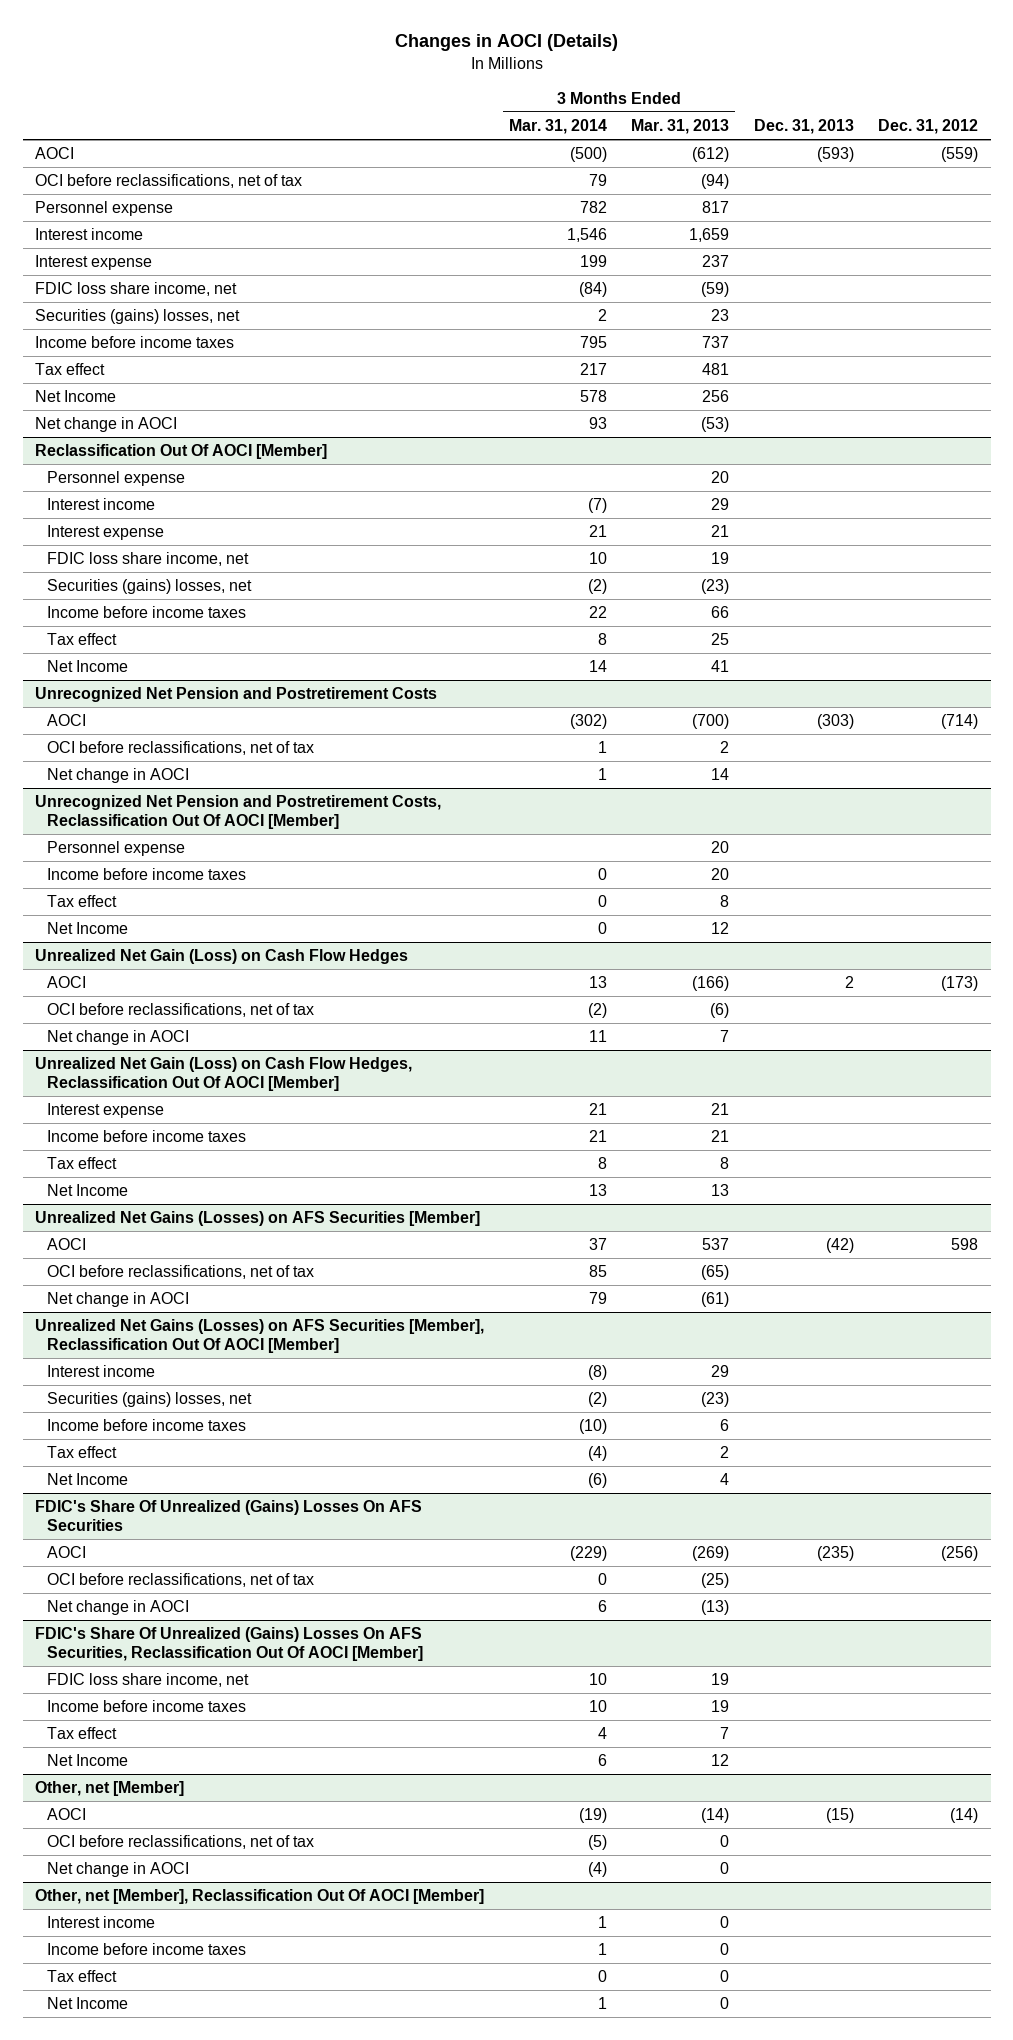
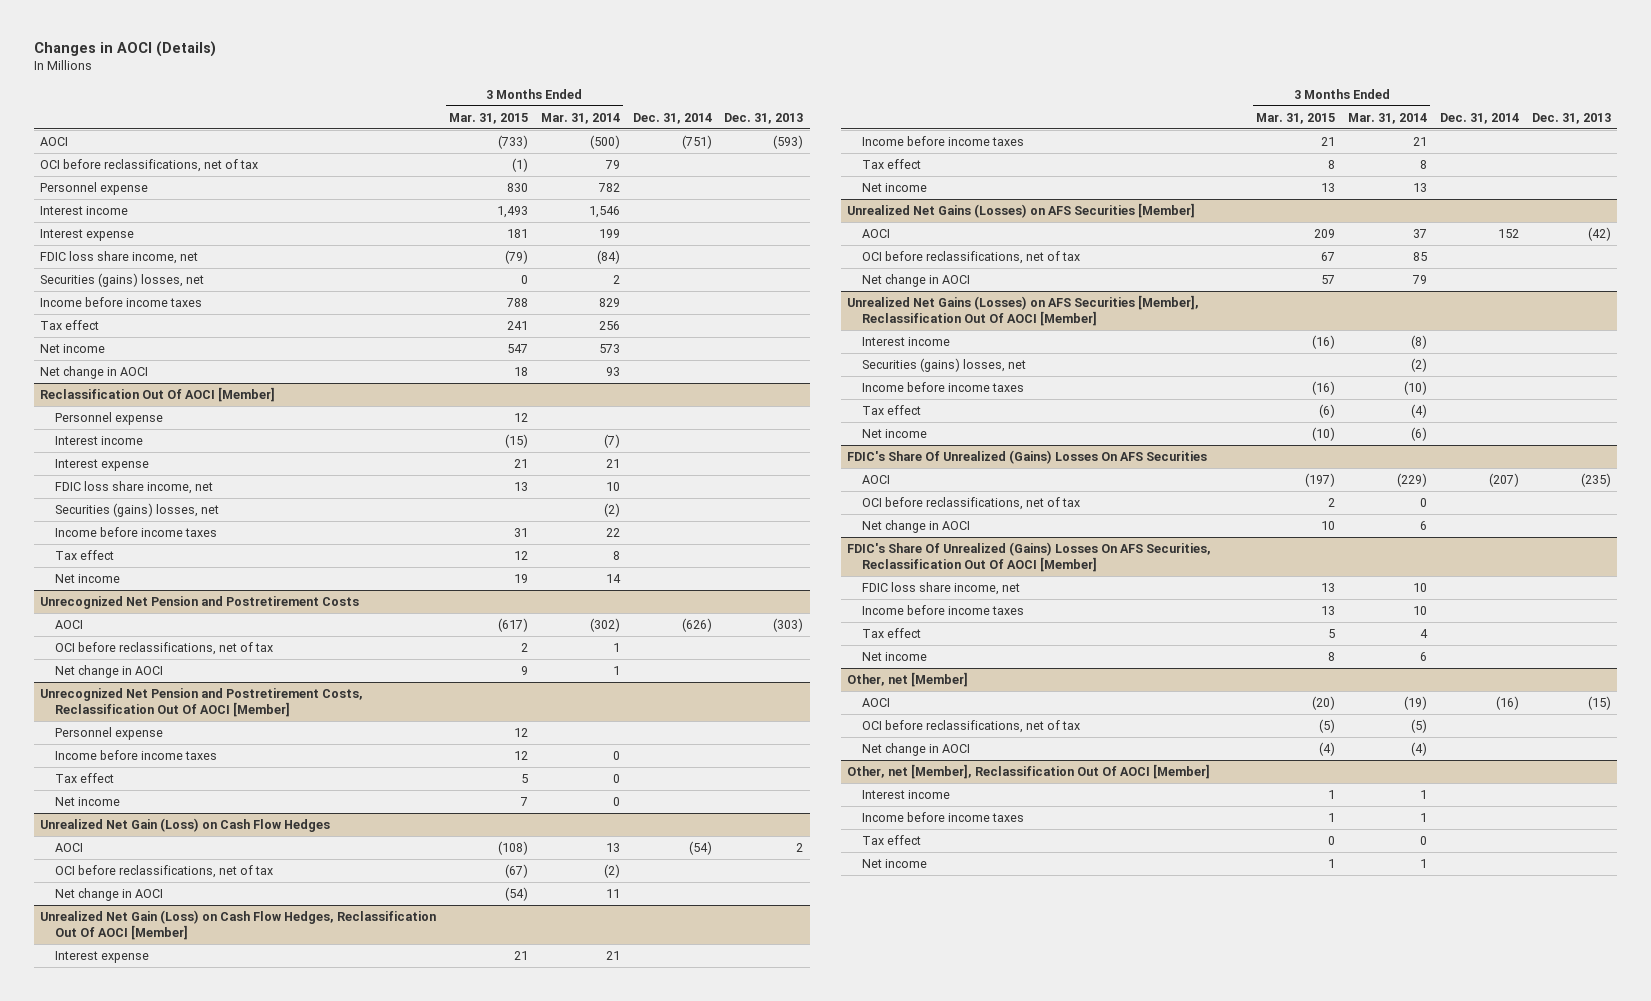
[631,119,730,135] Mar. 31, 2013 -> none
[878,119,979,135] Dec. 31, 2012 -> none
none -> [449,112,529,124] Mar. 31, 2015
none -> [632,112,712,124] Dec. 31, 2014
[579,336,607,349] 795 -> [598,297,620,307] 829
[579,363,607,376] 217 -> [598,320,620,330] 256
[35,390,117,403] Net Income -> [40,343,106,353] Net income
[579,390,607,403] 578 -> [598,343,620,353] 573
[46,660,128,673] Net Income -> [54,573,120,583] Net income
[46,922,128,935] Net Income -> [54,796,120,806] Net income
[46,1184,128,1197] Net Income -> [862,182,928,192] Net income
[46,1473,128,1486] Net Income -> [862,428,928,438] Net income
[46,1754,128,1767] Net Income -> [862,651,928,661] Net income
[46,1997,128,2010] Net Income -> [862,858,928,868] Net income

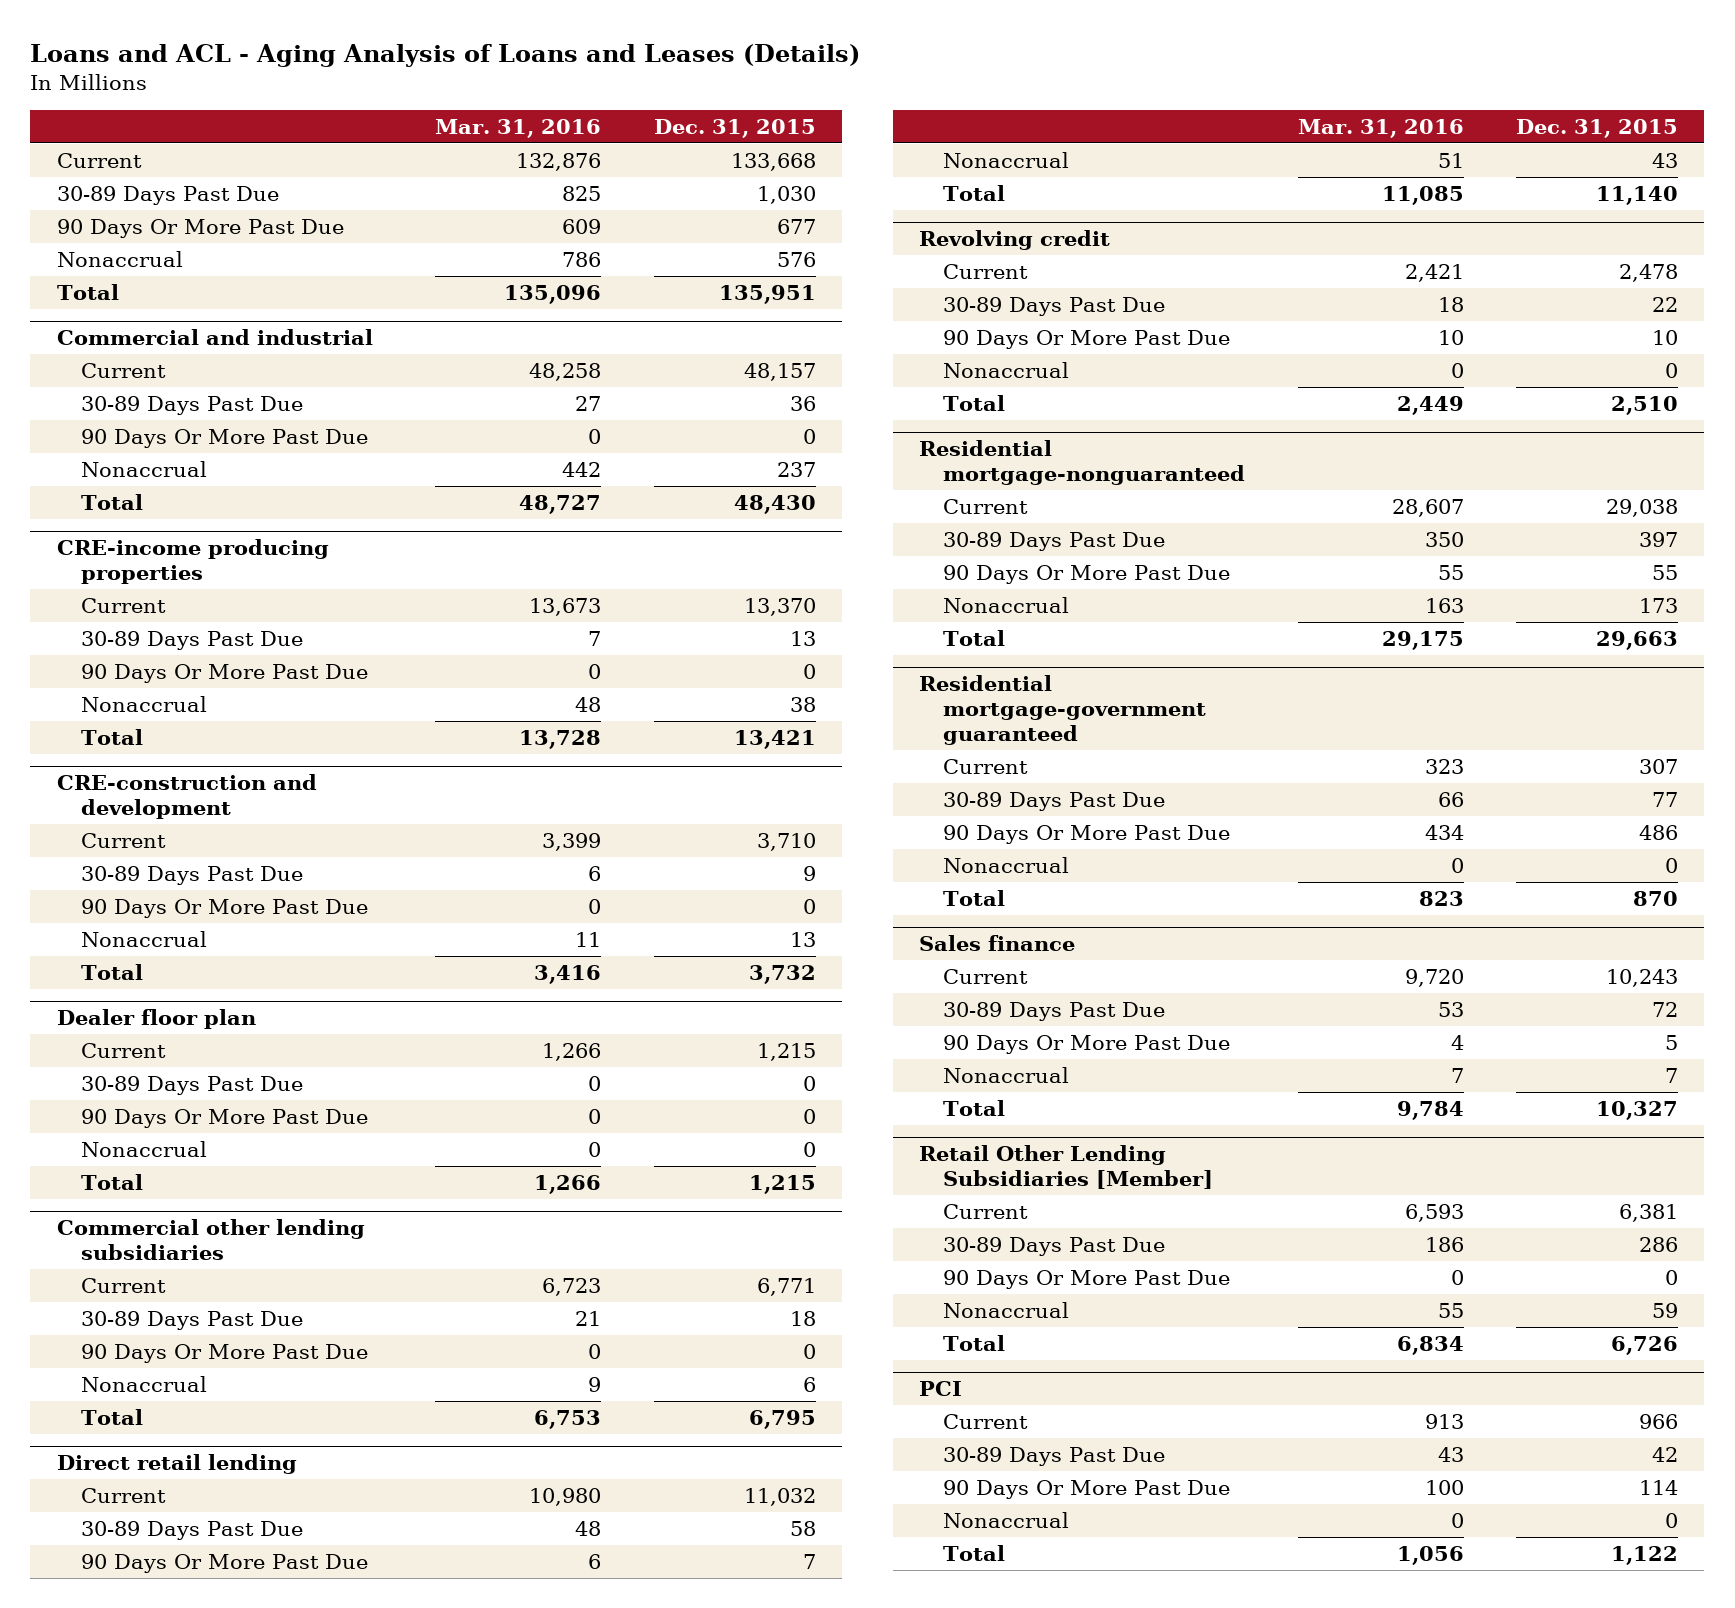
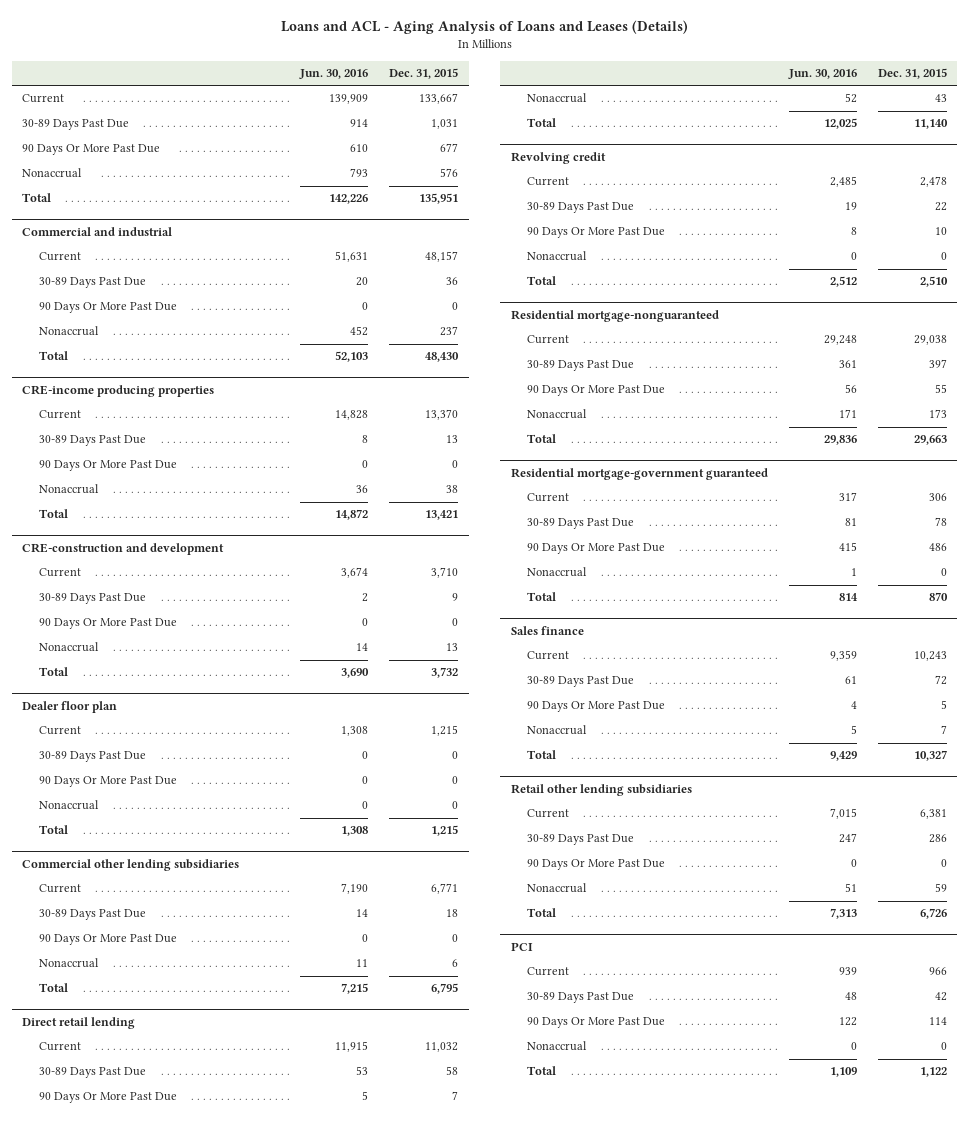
[435,118,602,138] Mar. 31, 2016 -> none
none -> [299,69,369,80] Jun. 30, 2016
[730,152,816,171] 133,668 -> [419,93,459,105] 133,667
[756,185,816,204] 1,030 -> [431,119,459,130] 1,031
[1639,758,1679,774] 307 -> [928,493,947,502] 306
[1652,791,1679,807] 77 -> [934,517,947,527] 78
[919,1145,1214,1190] Retail Other Lending Subsidiaries [Member] -> [510,783,692,796] Retail other lending subsidiaries

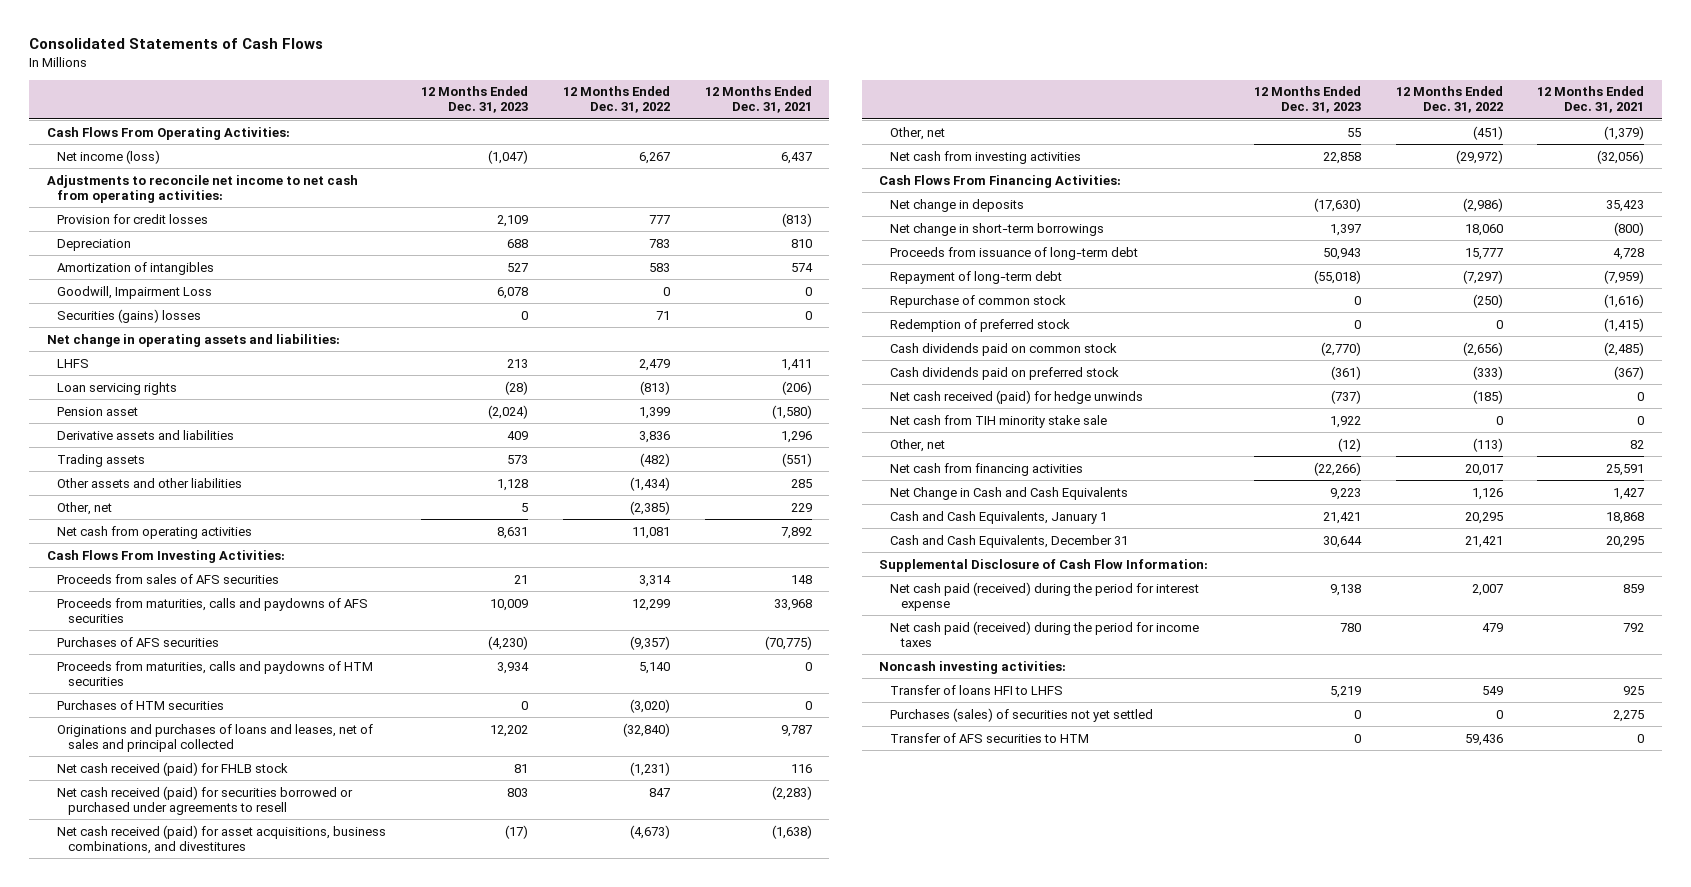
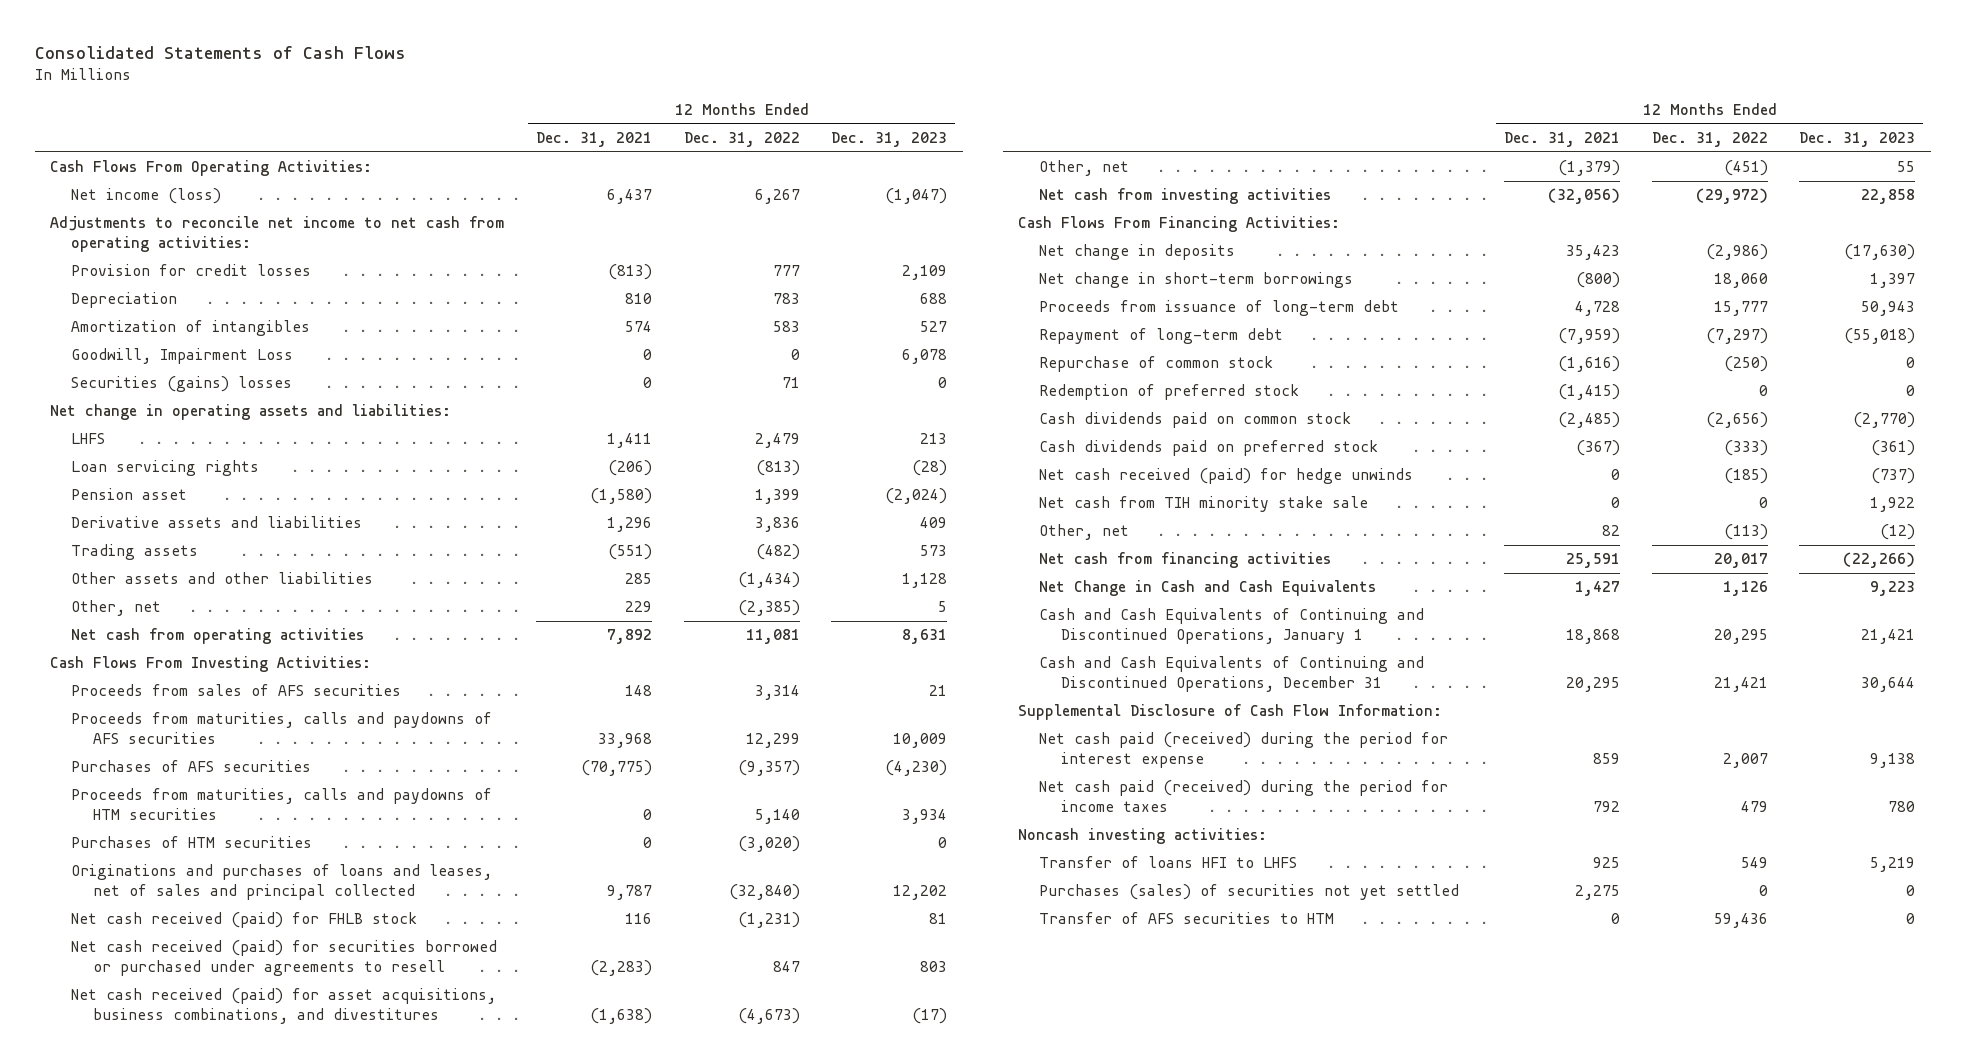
[889,510,1107,524] Cash and Cash Equivalents, January 1 -> [1039,608,1425,645] Cash and Cash Equivalents of Continuing and Discontinued Operations, January 1
[889,534,1128,548] Cash and Cash Equivalents, December 31 -> [1039,656,1425,693] Cash and Cash Equivalents of Continuing and Discontinued Operations, December 31

